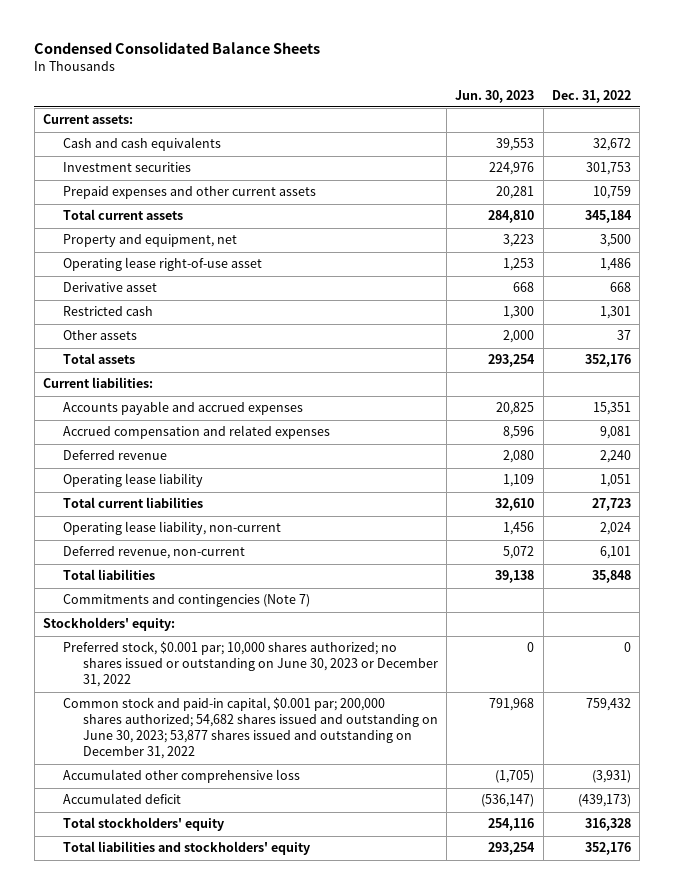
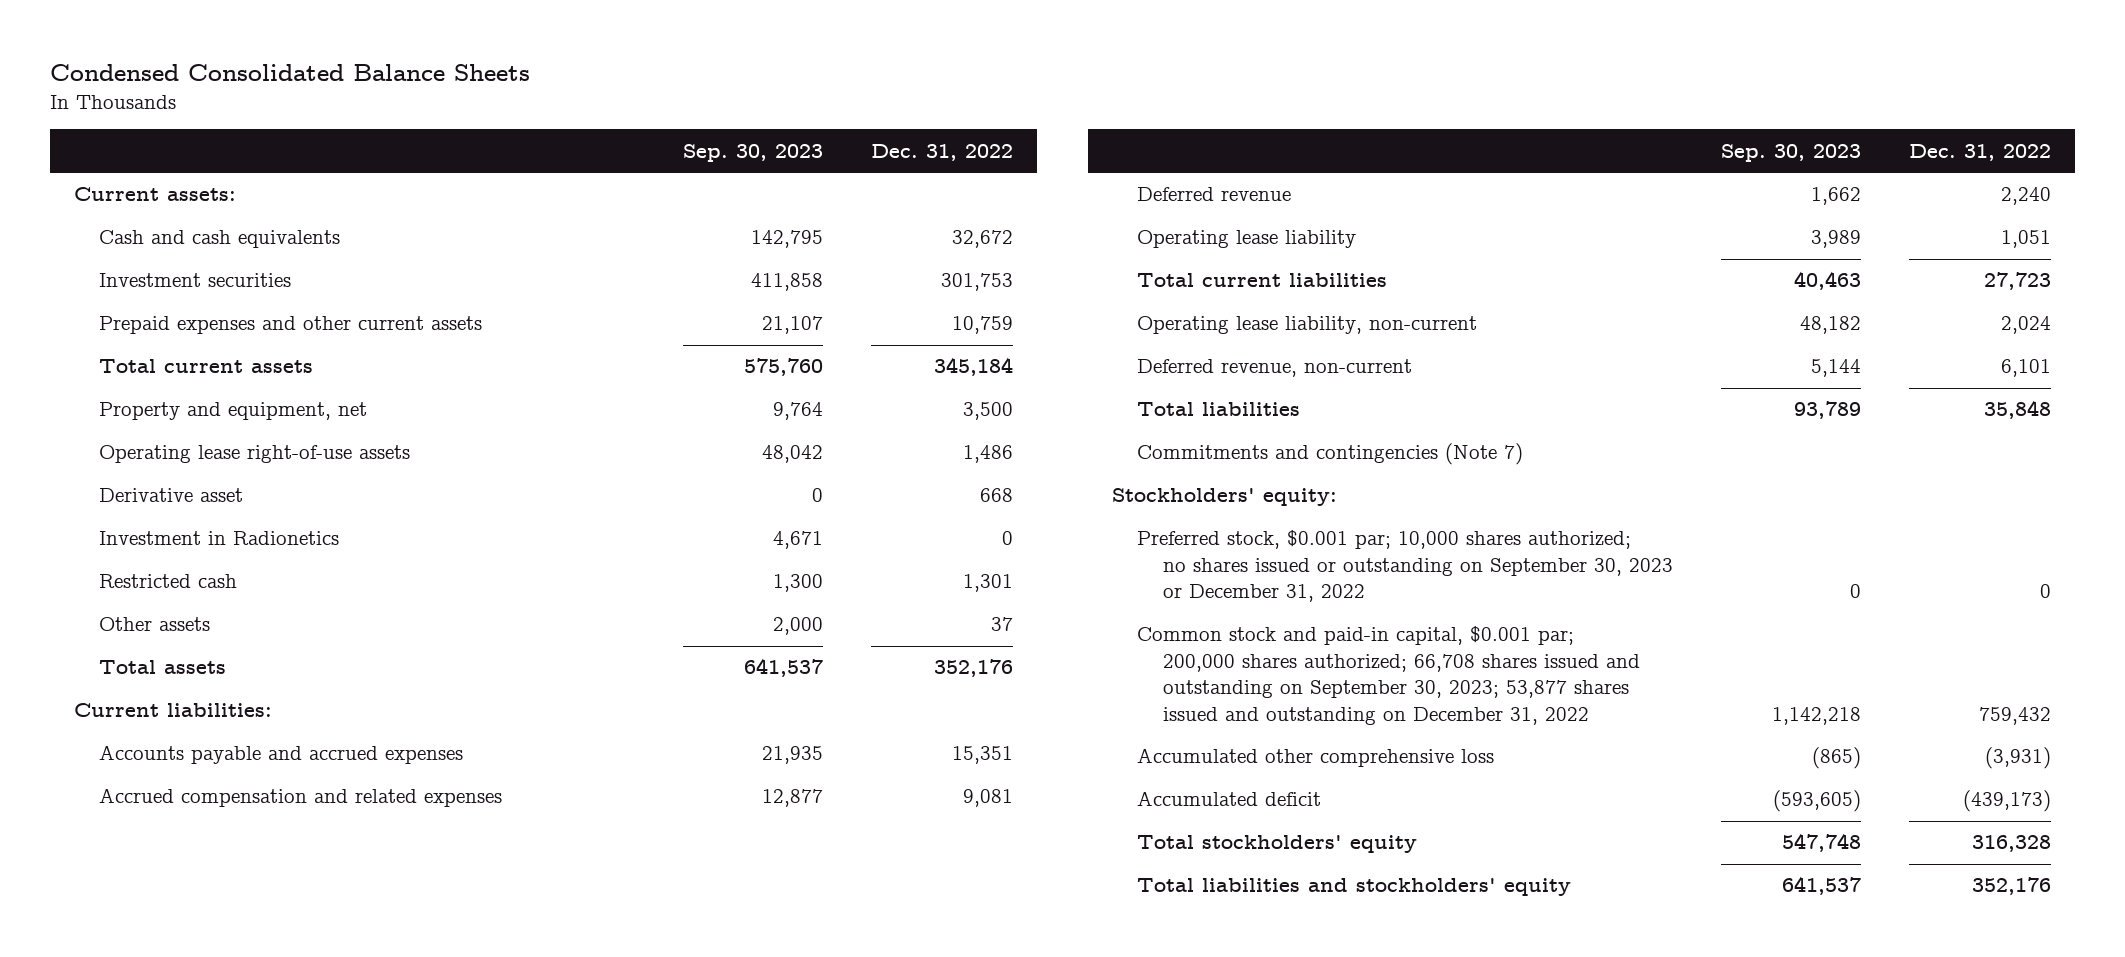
[455,89,535,103] Jun. 30, 2023 -> none
none -> [682,143,823,162] Sep. 30, 2023
[63,257,263,272] Operating lease right-of-use asset -> [99,445,411,464] Operating lease right-of-use assets
none -> [99,531,340,546] Investment in Radionetics
[63,641,439,688] Preferred stock, $0.001 par; 10,000 shares authorized; no shares issued or outstanding on June 30, 2023 or December 31, 2022 -> [1137,530,1673,603] Preferred stock, $0.001 par; 10,000 shares authorized; no shares issued or outstanding on September 30, 2023 or December 31, 2022
[63,697,439,760] Common stock and paid-in capital, $0.001 par; 200,000 shares authorized; 54,682 shares issued and outstanding on June 30, 2023; 53,877 shares issued and outstanding on December 31, 2022 -> [1137,626,1640,725] Common stock and paid-in capital, $0.001 par; 200,000 shares authorized; 66,708 shares issued and outstanding on September 30, 2023; 53,877 shares issued and outstanding on December 31, 2022

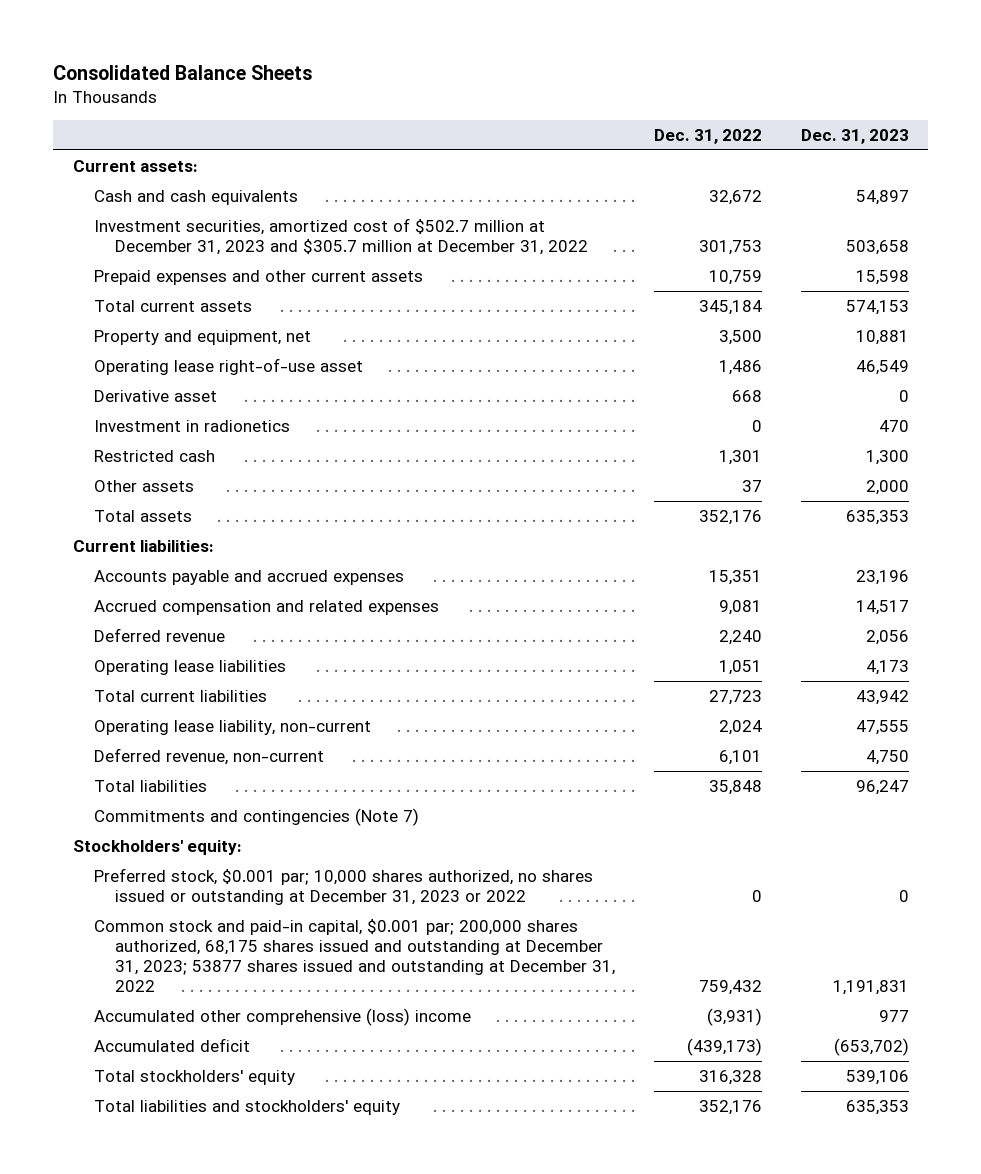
[49,64,530,82] Condensed Consolidated Balance Sheets -> [53,64,313,80] Consolidated Balance Sheets
[682,143,823,162] Sep. 30, 2023 -> none
none -> [800,129,909,145] Dec. 31, 2023
[99,273,292,288] Investment securities -> [93,218,589,256] Investment securities, amortized cost of $502.7 million at December 31, 2023 and $305.7 million at December 31, 2022
[99,445,411,464] Operating lease right-of-use assets -> [93,358,363,376] Operating lease right-of-use asset
[99,531,340,546] Investment in Radionetics -> [93,420,290,433] Investment in radionetics
[1137,230,1357,249] Operating lease liability -> [93,660,286,676] Operating lease liabilities
[1137,530,1673,603] Preferred stock, $0.001 par; 10,000 shares authorized; no shares issued or outstanding on September 30, 2023 or December 31, 2022 -> [93,868,593,906] Preferred stock, $0.001 par; 10,000 shares authorized, no shares issued or outstanding at December 31, 2023 or 2022
[1137,626,1640,725] Common stock and paid-in capital, $0.001 par; 200,000 shares authorized; 66,708 shares issued and outstanding on September 30, 2023; 53,877 shares issued and outstanding on December 31, 2022 -> [93,919,616,993] Common stock and paid-in capital, $0.001 par; 200,000 shares authorized, 68,175 shares issued and outstanding at December 31, 2023; 53877 shares issued and outstanding at December 31, 2022
[1137,748,1495,768] Accumulated other comprehensive loss -> [93,1008,471,1027] Accumulated other comprehensive (loss) income

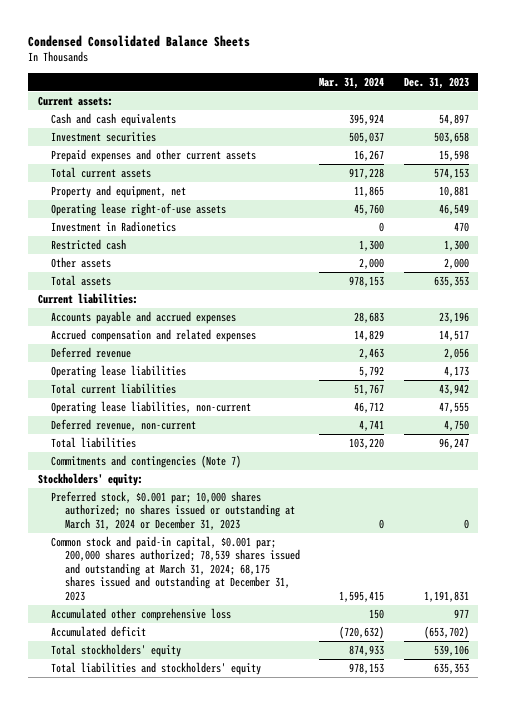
[53,64,313,80] Consolidated Balance Sheets -> [28,34,251,47] Condensed Consolidated Balance Sheets
[653,129,762,145] Dec. 31, 2022 -> none
none -> [319,76,385,89] Mar. 31, 2024
[93,218,589,256] Investment securities, amortized cost of $502.7 million at December 31, 2023 and $305.7 million at December 31, 2022 -> [51,131,157,142] Investment securities
[93,390,217,403] Derivative asset -> none
[93,358,363,376] Operating lease right-of-use asset -> [51,202,227,216] Operating lease right-of-use assets
[93,420,290,433] Investment in radionetics -> [51,220,177,232] Investment in Radionetics
[93,720,371,736] Operating lease liability, non-current -> [51,400,252,414] Operating lease liabilities, non-current
[93,868,593,906] Preferred stock, $0.001 par; 10,000 shares authorized, no shares issued or outstanding at December 31, 2023 or 2022 -> [51,490,295,530] Preferred stock, $0.001 par; 10,000 shares authorized; no shares issued or outstanding at March 31, 2024 or December 31, 2023
[93,919,616,993] Common stock and paid-in capital, $0.001 par; 200,000 shares authorized, 68,175 shares issued and outstanding at December 31, 2023; 53877 shares issued and outstanding at December 31, 2022 -> [51,535,300,601] Common stock and paid-in capital, $0.001 par; 200,000 shares authorized; 78,539 shares issued and outstanding at March 31, 2024; 68,175 shares issued and outstanding at December 31, 2023
[93,1008,471,1027] Accumulated other comprehensive (loss) income -> [51,607,232,621] Accumulated other comprehensive loss

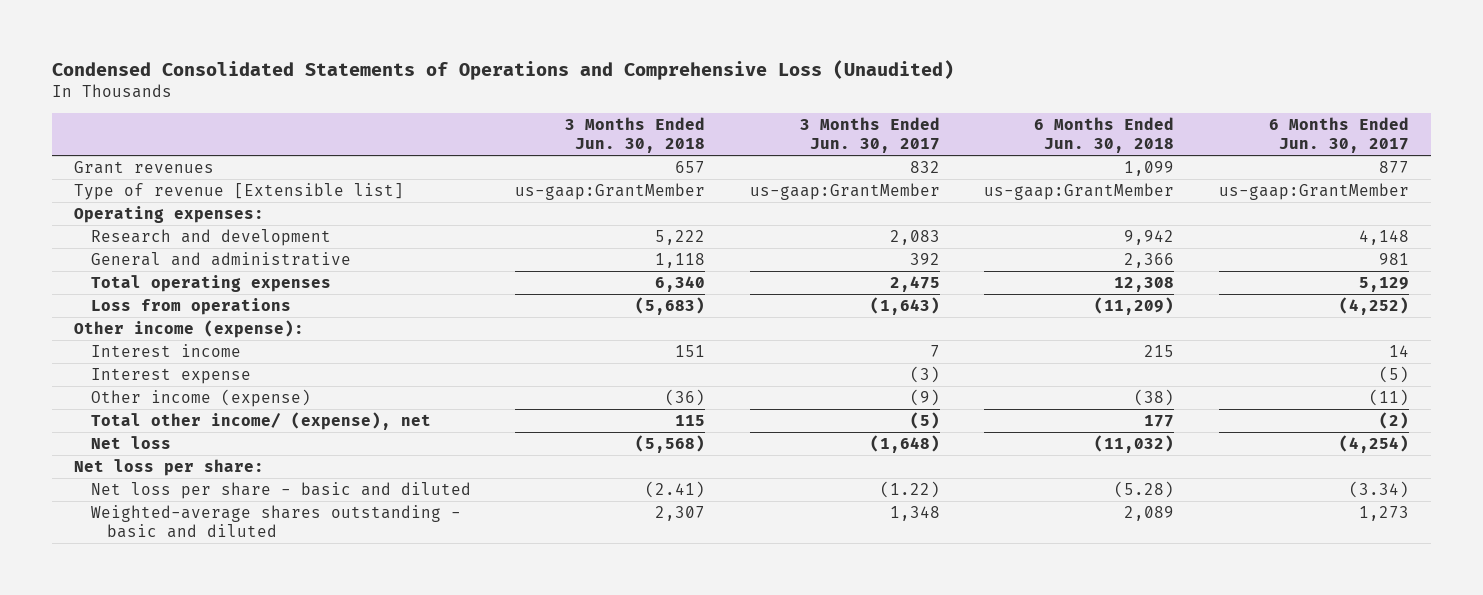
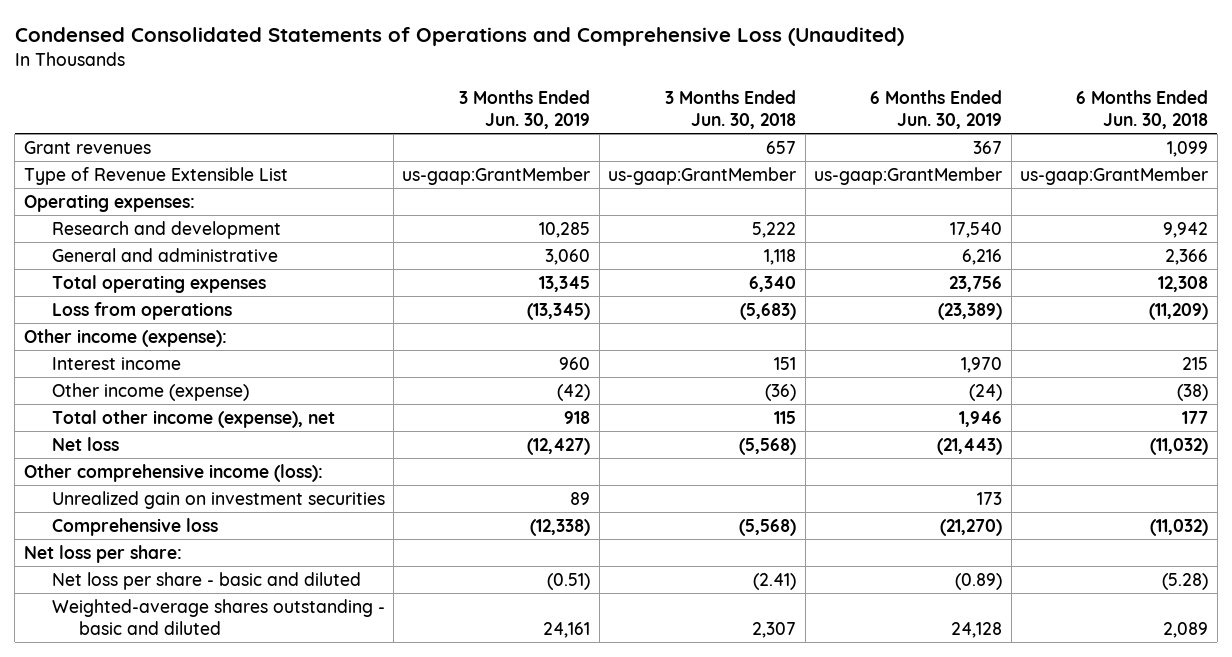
[799,117,940,154] 3 Months Ended Jun. 30, 2017 -> none
[1269,117,1410,154] 6 Months Ended Jun. 30, 2017 -> none
none -> [459,89,591,130] 3 Months Ended Jun. 30, 2019
none -> [870,89,1003,130] 6 Months Ended Jun. 30, 2019
[74,183,405,201] Type of revenue [Extensible list] -> [23,166,288,185] Type of Revenue Extensible List
[90,368,251,385] Interest expense -> none
[90,412,431,431] Total other income/ (expense), net -> [51,409,335,428] Total other income (expense), net
none -> [23,463,323,482] Other comprehensive income (loss):
none -> [51,490,385,509] Unrealized gain on investment securities
none -> [51,517,218,536] Comprehensive loss

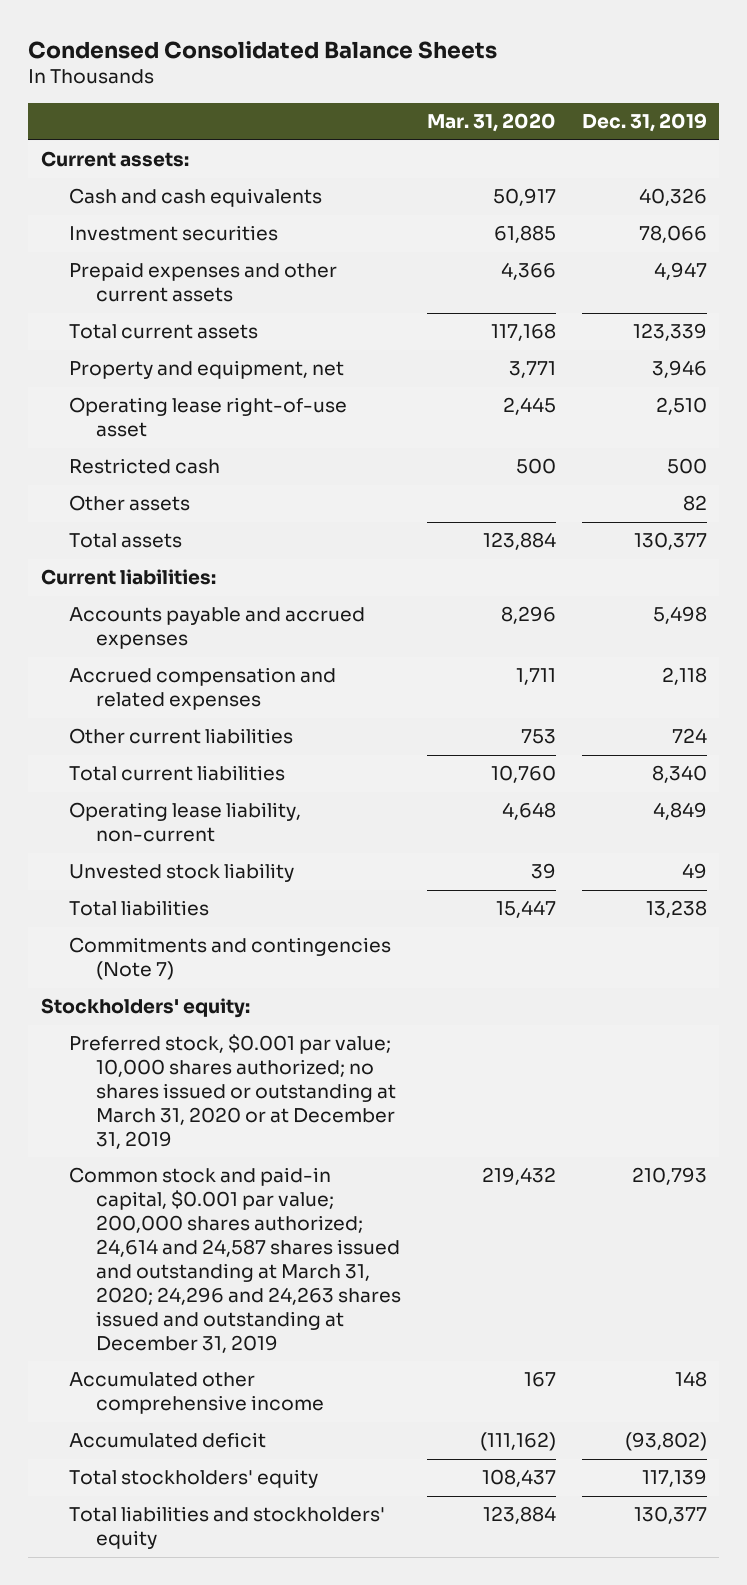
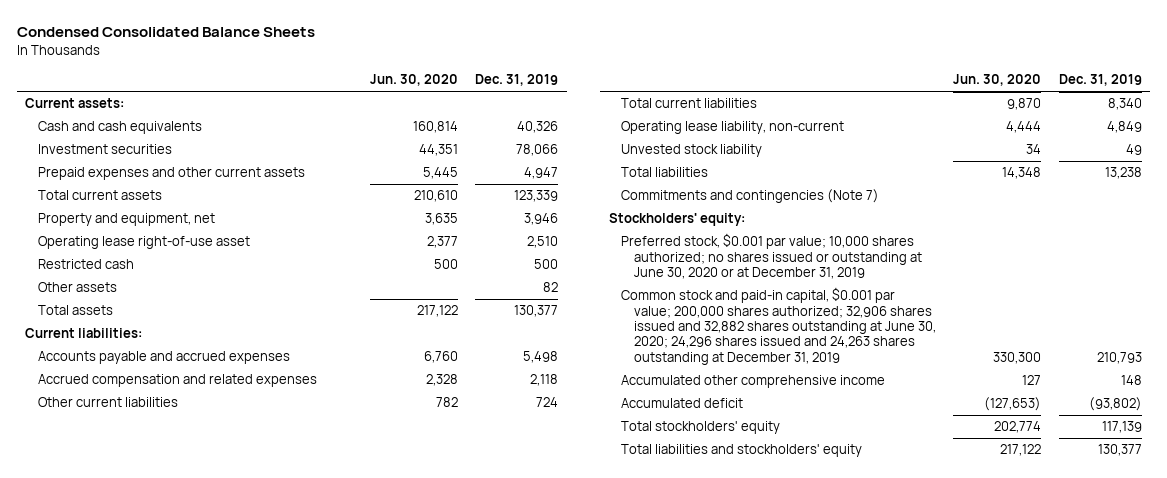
[427,113,557,133] Mar. 31, 2020 -> none
none -> [369,74,458,87] Jun. 30, 2020
[68,1034,397,1150] Preferred stock, $0.001 par value; 10,000 shares authorized; no shares issued or outstanding at March 31, 2020 or at December 31, 2019 -> [621,233,922,280] Preferred stock, $0.001 par value; 10,000 shares authorized; no shares issued or outstanding at June 30, 2020 or at December 31, 2019
[68,1167,402,1353] Common stock and paid-in capital, $0.001 par value; 200,000 shares authorized; 24,614 and 24,587 shares issued and outstanding at March 31, 2020; 24,296 and 24,263 shares issued and outstanding at December 31, 2019 -> [621,287,936,365] Common stock and paid-in capital, $0.001 par value; 200,000 shares authorized; 32,906 shares issued and 32,882 shares outstanding at June 30, 2020; 24,296 shares issued and 24,263 shares outstanding at December 31, 2019

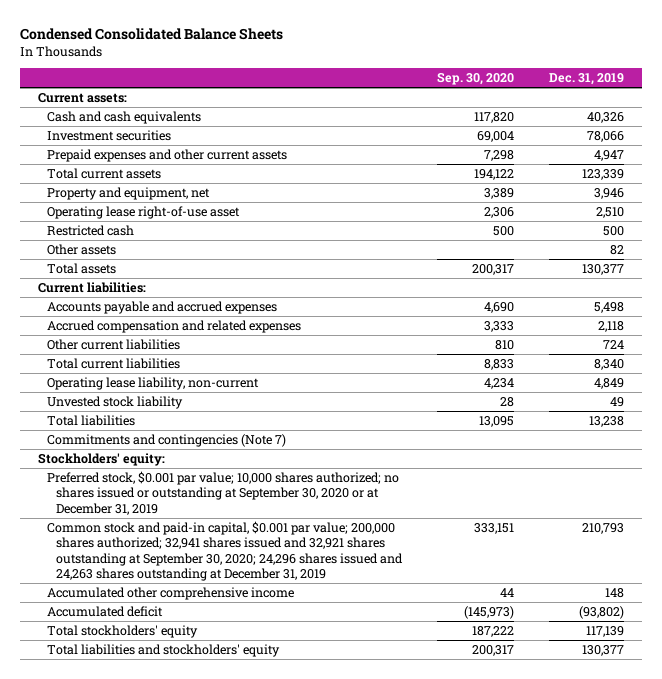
[369,74,458,87] Jun. 30, 2020 -> none
none -> [436,71,514,85] Sep. 30, 2020
[621,233,922,280] Preferred stock, $0.001 par value; 10,000 shares authorized; no shares issued or outstanding at June 30, 2020 or at December 31, 2019 -> [46,470,399,515] Preferred stock, $0.001 par value; 10,000 shares authorized; no shares issued or outstanding at September 30, 2020 or at December 31, 2019
[621,287,936,365] Common stock and paid-in capital, $0.001 par value; 200,000 shares authorized; 32,906 shares issued and 32,882 shares outstanding at June 30, 2020; 24,296 shares issued and 24,263 shares outstanding at December 31, 2019 -> [46,520,403,582] Common stock and paid-in capital, $0.001 par value; 200,000 shares authorized; 32,941 shares issued and 32,921 shares outstanding at September 30, 2020; 24,296 shares issued and 24,263 shares outstanding at December 31, 2019

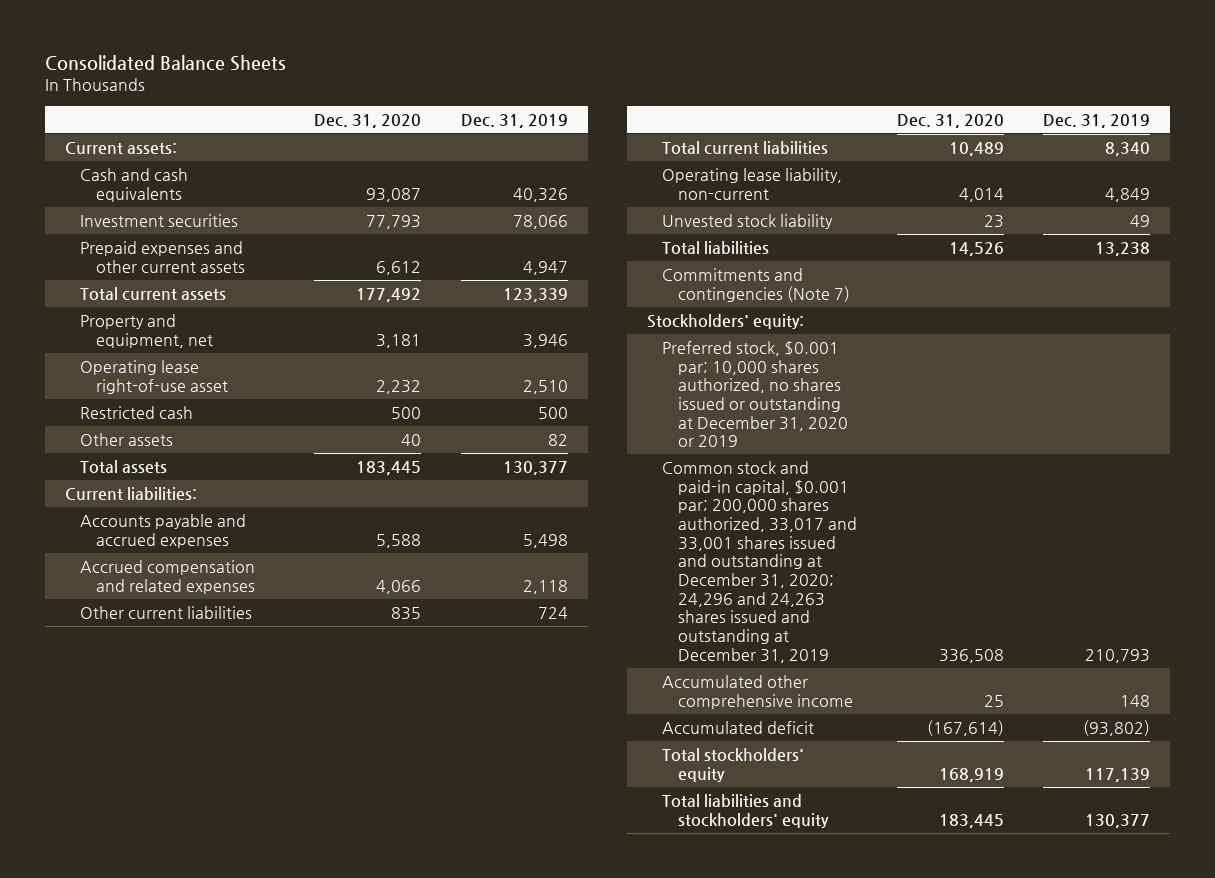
[19,28,283,41] Condensed Consolidated Balance Sheets -> [44,55,286,72] Consolidated Balance Sheets
[436,71,514,85] Sep. 30, 2020 -> none
none -> [314,114,422,129] Dec. 31, 2020
[46,470,399,515] Preferred stock, $0.001 par value; 10,000 shares authorized; no shares issued or outstanding at September 30, 2020 or at December 31, 2019 -> [662,340,849,448] Preferred stock, $0.001 par; 10,000 shares authorized, no shares issued or outstanding at December 31, 2020 or 2019
[46,520,403,582] Common stock and paid-in capital, $0.001 par value; 200,000 shares authorized; 32,941 shares issued and 32,921 shares outstanding at September 30, 2020; 24,296 shares issued and 24,263 shares outstanding at December 31, 2019 -> [662,460,858,663] Common stock and paid-in capital, $0.001 par; 200,000 shares authorized, 33,017 and 33,001 shares issued and outstanding at December 31, 2020; 24,296 and 24,263 shares issued and outstanding at December 31, 2019

